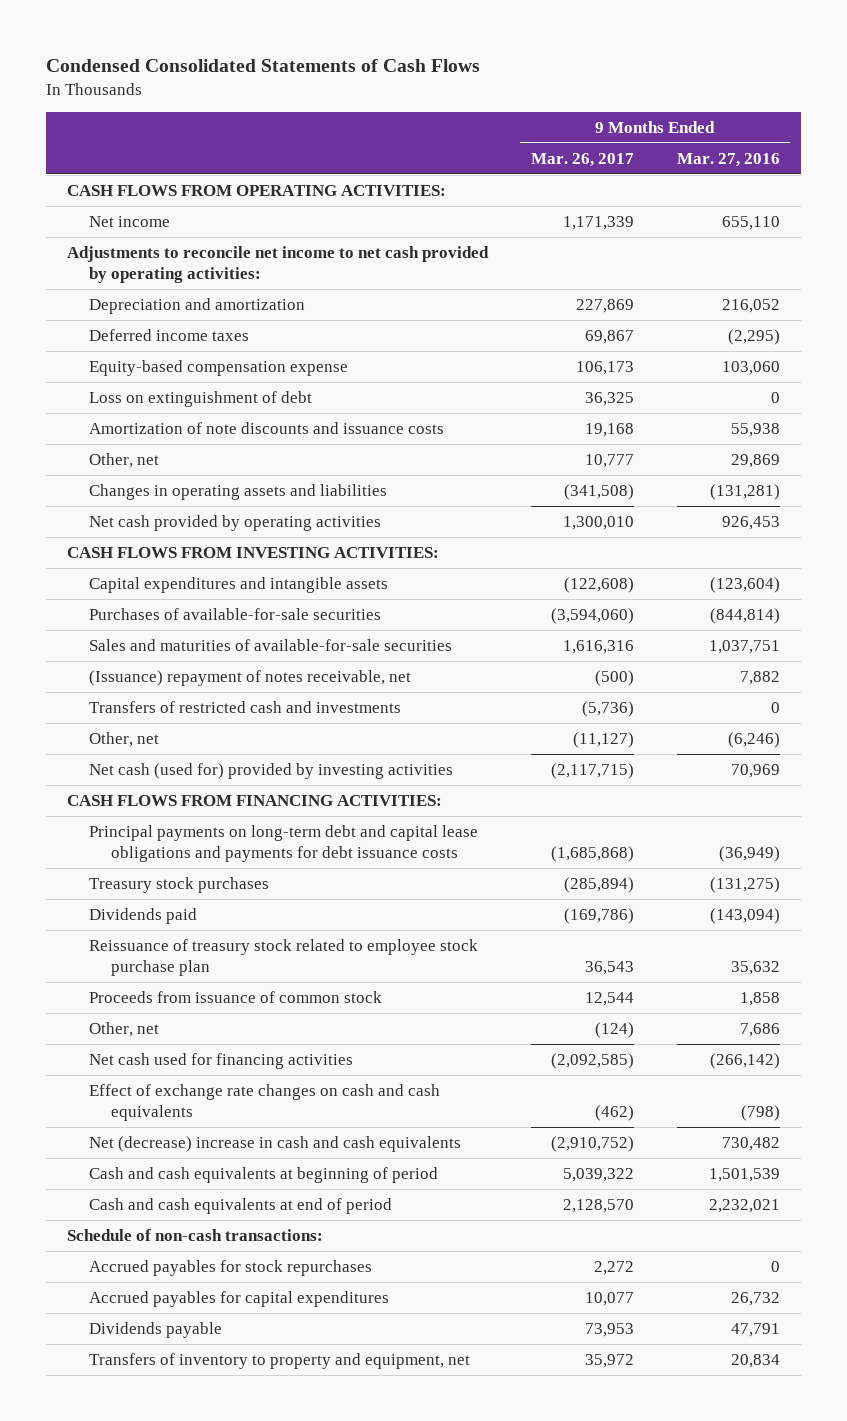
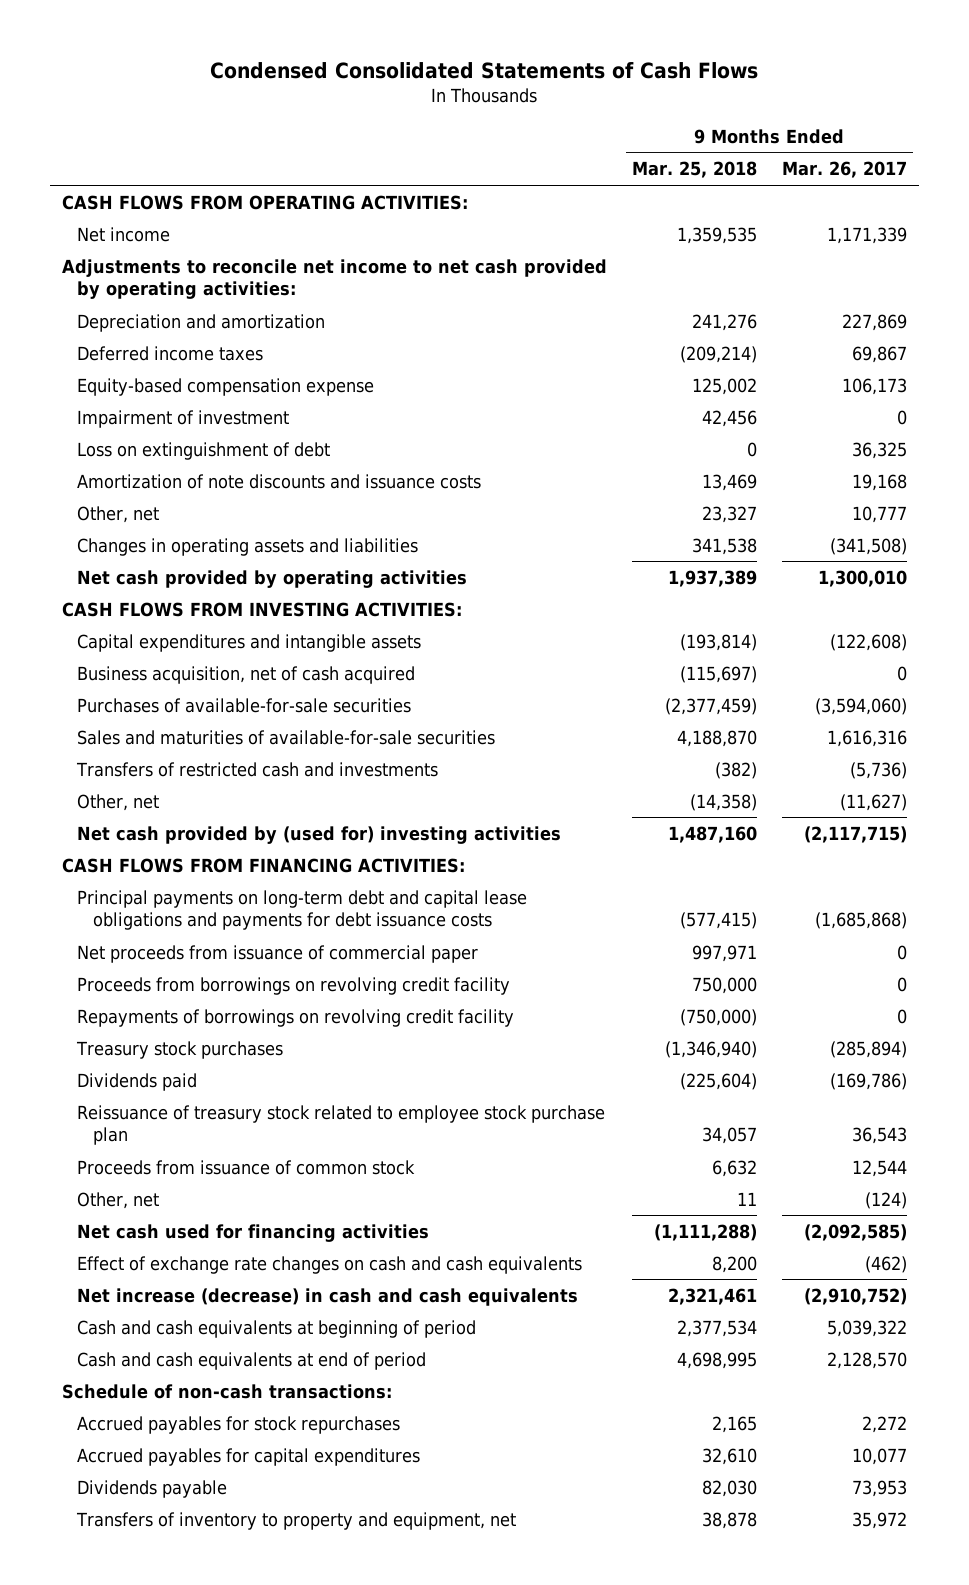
[676,152,780,167] Mar. 27, 2016 -> none
none -> [631,161,757,179] Mar. 25, 2018
none -> [77,409,290,428] Impairment of investment
none -> [77,665,416,684] Business acquisition, net of cash acquired
[89,670,412,687] (Issuance) repayment of notes receivable, net -> none
[572,732,634,749] (11,127) -> [839,793,907,811] (11,627)
[89,763,454,780] Net cash (used for) provided by investing activities -> [77,825,562,844] Net cash provided by (used for) investing activities
none -> [77,944,479,963] Net proceeds from issuance of commercial paper
none -> [77,976,511,995] Proceeds from borrowings on revolving credit facility
none -> [77,1008,515,1027] Repayments of borrowings on revolving credit facility
[89,1136,462,1153] Net (decrease) increase in cash and cash equivalents -> [77,1287,579,1306] Net increase (decrease) in cash and cash equivalents

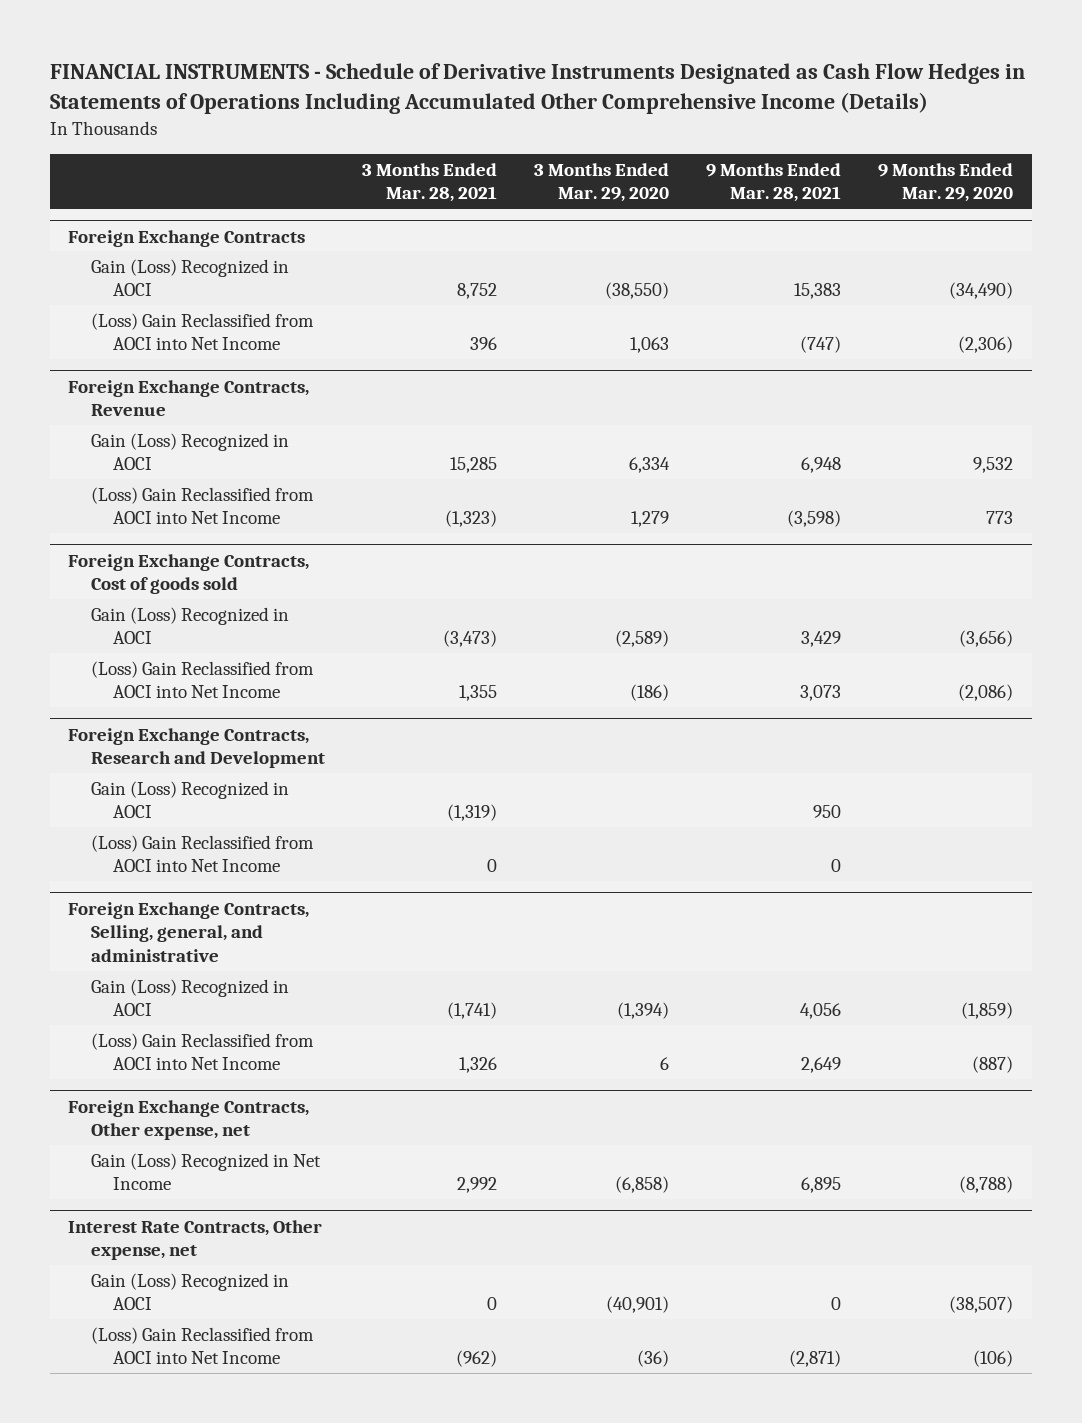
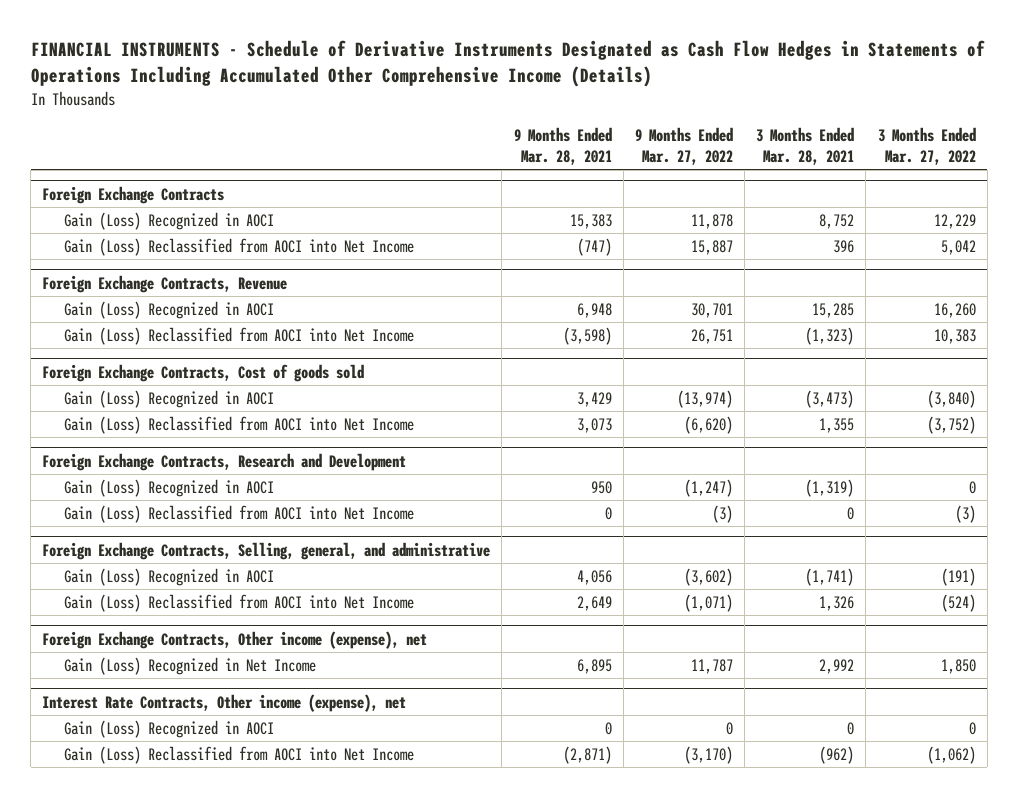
[533,162,669,203] 3 Months Ended Mar. 29, 2020 -> none
[878,162,1014,203] 9 Months Ended Mar. 29, 2020 -> none
none -> [634,126,733,165] 9 Months Ended Mar. 27, 2022
none -> [877,126,976,165] 3 Months Ended Mar. 27, 2022
[90,312,314,351] (Loss) Gain Reclassified from AOCI into Net Income -> [63,238,414,257] Gain (Loss) Reclassified from AOCI into Net Income
[90,486,314,525] (Loss) Gain Reclassified from AOCI into Net Income -> [63,327,414,346] Gain (Loss) Reclassified from AOCI into Net Income
[90,660,314,699] (Loss) Gain Reclassified from AOCI into Net Income -> [63,416,414,435] Gain (Loss) Reclassified from AOCI into Net Income
[90,834,314,873] (Loss) Gain Reclassified from AOCI into Net Income -> [63,505,414,524] Gain (Loss) Reclassified from AOCI into Net Income
[90,1032,314,1071] (Loss) Gain Reclassified from AOCI into Net Income -> [63,594,414,613] Gain (Loss) Reclassified from AOCI into Net Income
[68,1099,310,1141] Foreign Exchange Contracts, Other expense, net -> [42,630,428,649] Foreign Exchange Contracts, Other income (expense), net
[68,1219,323,1261] Interest Rate Contracts, Other expense, net -> [42,693,407,712] Interest Rate Contracts, Other income (expense), net
[90,1326,314,1365] (Loss) Gain Reclassified from AOCI into Net Income -> [63,746,414,765] Gain (Loss) Reclassified from AOCI into Net Income

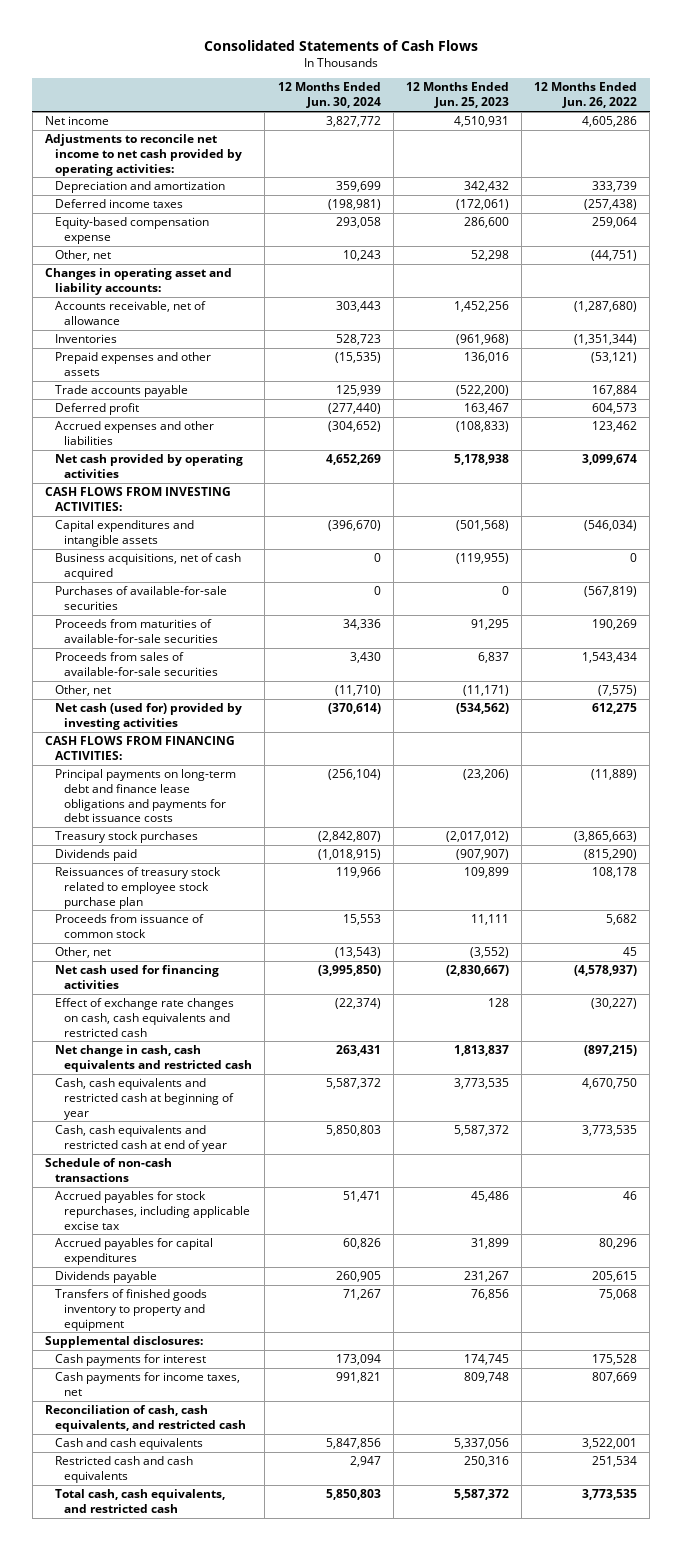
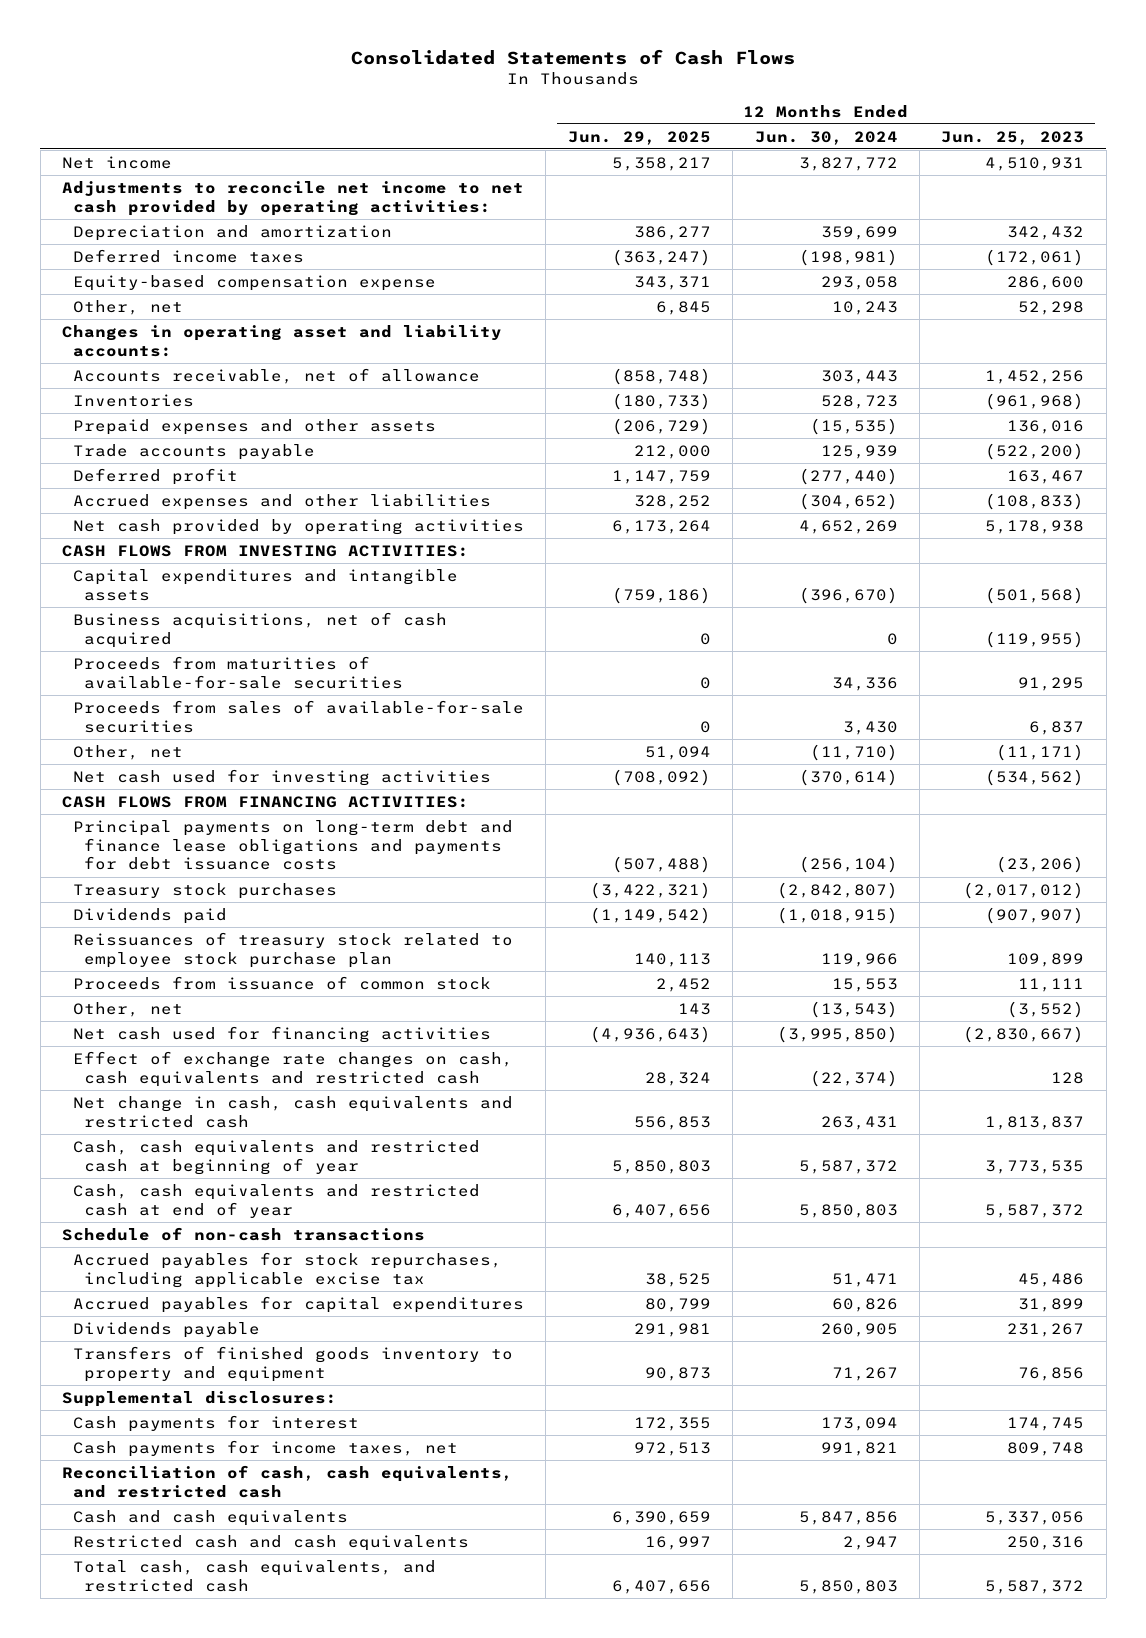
[534,82,638,109] 12 Months Ended Jun. 26, 2022 -> none
none -> [567,130,711,145] Jun. 29, 2025
[54,586,227,610] Purchases of available-for-sale securities -> none
[54,703,242,730] Net cash (used for) provided by investing activities -> [72,768,491,786] Net cash used for investing activities

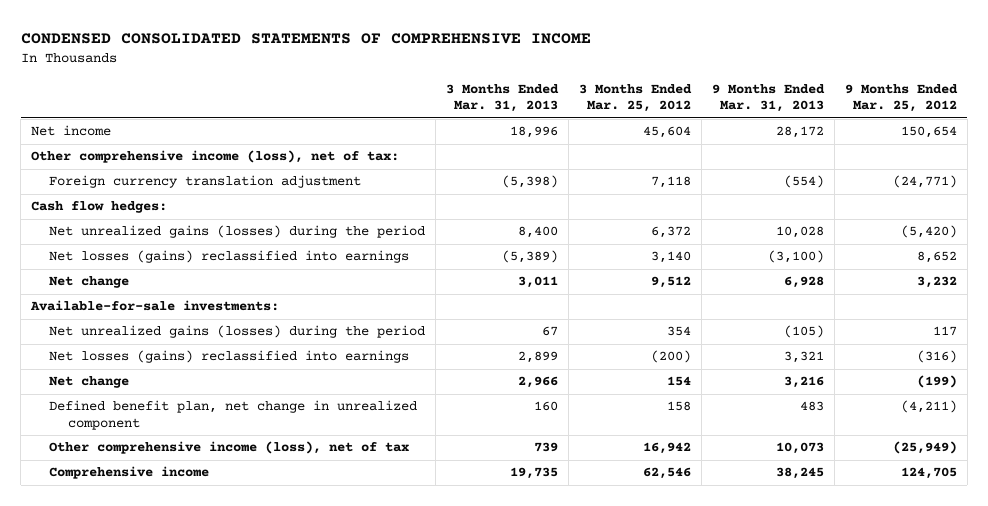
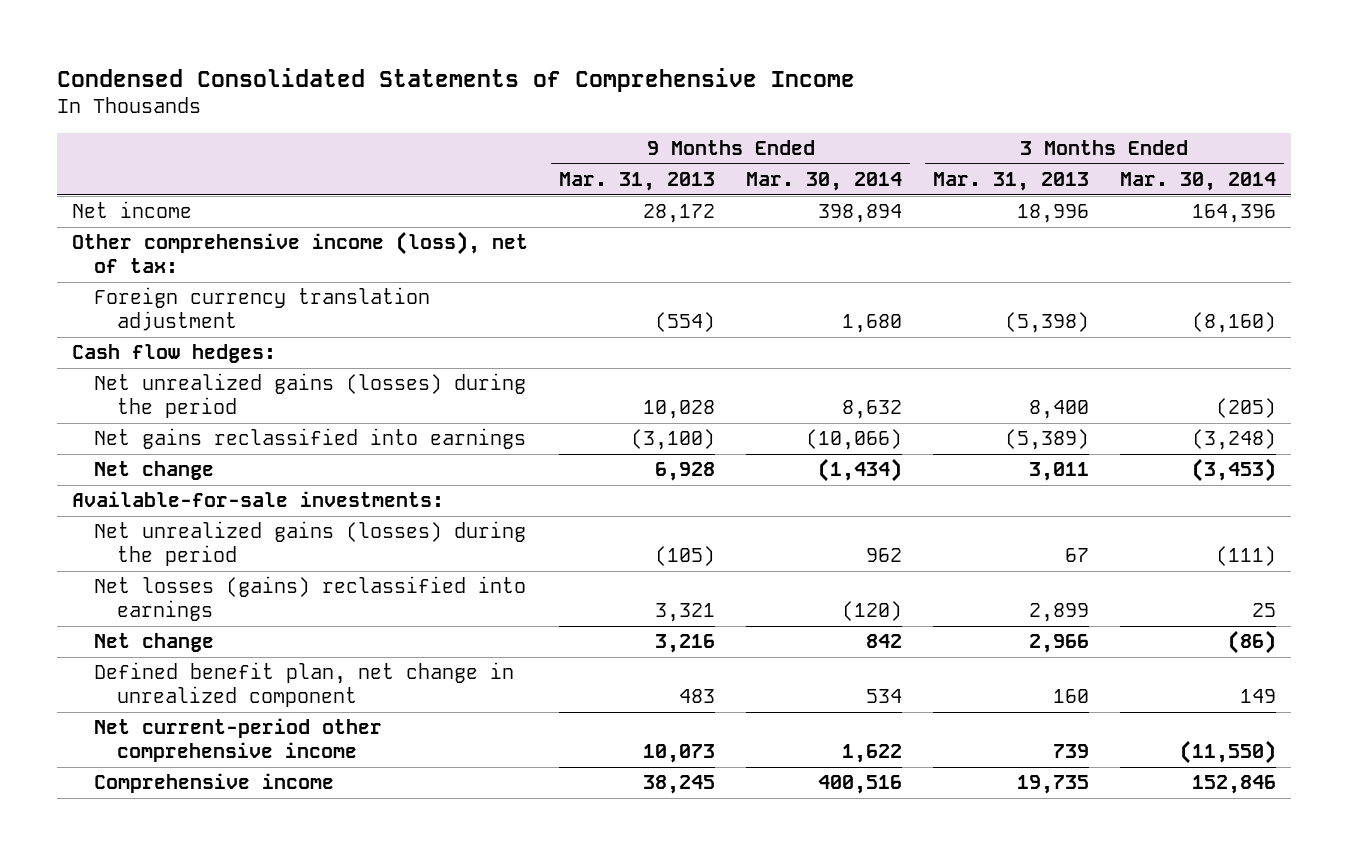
[20,32,591,44] CONDENSED CONSOLIDATED STATEMENTS OF COMPREHENSIVE INCOME -> [56,67,855,92] Condensed Consolidated Statements of Comprehensive Income
[579,83,693,113] 3 Months Ended Mar. 25, 2012 -> none
[845,83,959,113] 9 Months Ended Mar. 25, 2012 -> none
none -> [746,172,903,192] Mar. 30, 2014
none -> [1119,172,1276,192] Mar. 30, 2014
[49,250,410,264] Net losses (gains) reclassified into earnings -> [94,428,527,450] Net gains reclassified into earnings
[49,441,410,455] Other comprehensive income (loss), net of tax -> [94,718,383,762] Net current-period other comprehensive income

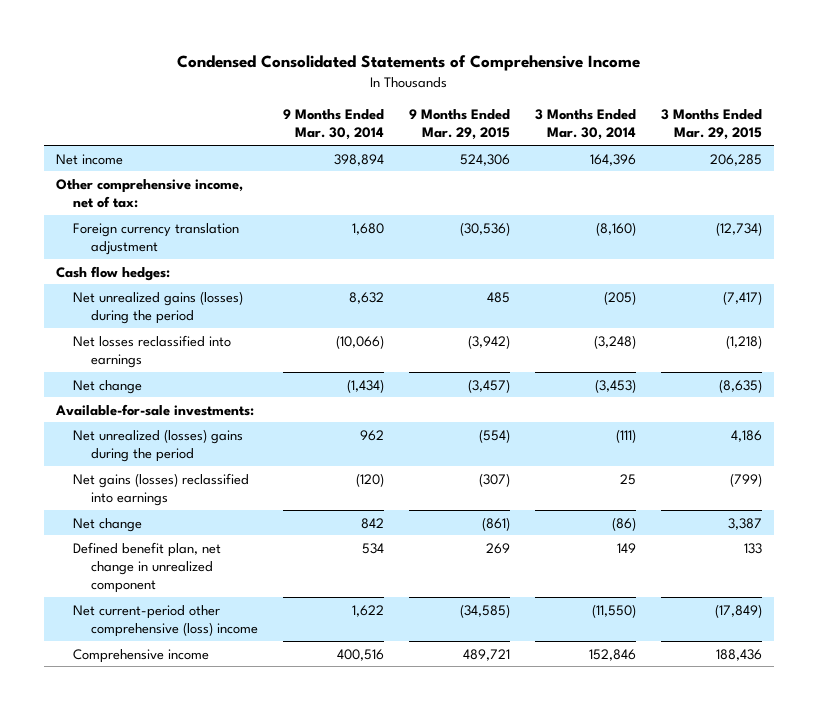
[559,172,716,192] Mar. 31, 2013 -> none
[932,172,1089,192] Mar. 31, 2013 -> none
none -> [408,108,510,141] 9 Months Ended Mar. 29, 2015
none -> [660,108,762,141] 3 Months Ended Mar. 29, 2015
[72,231,529,273] Other comprehensive income (loss), net of tax: -> [56,178,244,208] Other comprehensive income, net of tax:
[94,428,527,450] Net gains reclassified into earnings -> [73,334,232,368] Net losses reclassified into earnings
[94,521,527,566] Net unrealized gains (losses) during the period -> [73,428,244,462] Net unrealized (losses) gains during the period
[94,576,527,621] Net losses (gains) reclassified into earnings -> [73,472,250,506] Net gains (losses) reclassified into earnings
[94,718,383,762] Net current-period other comprehensive income -> [73,604,258,637] Net current-period other comprehensive (loss) income

